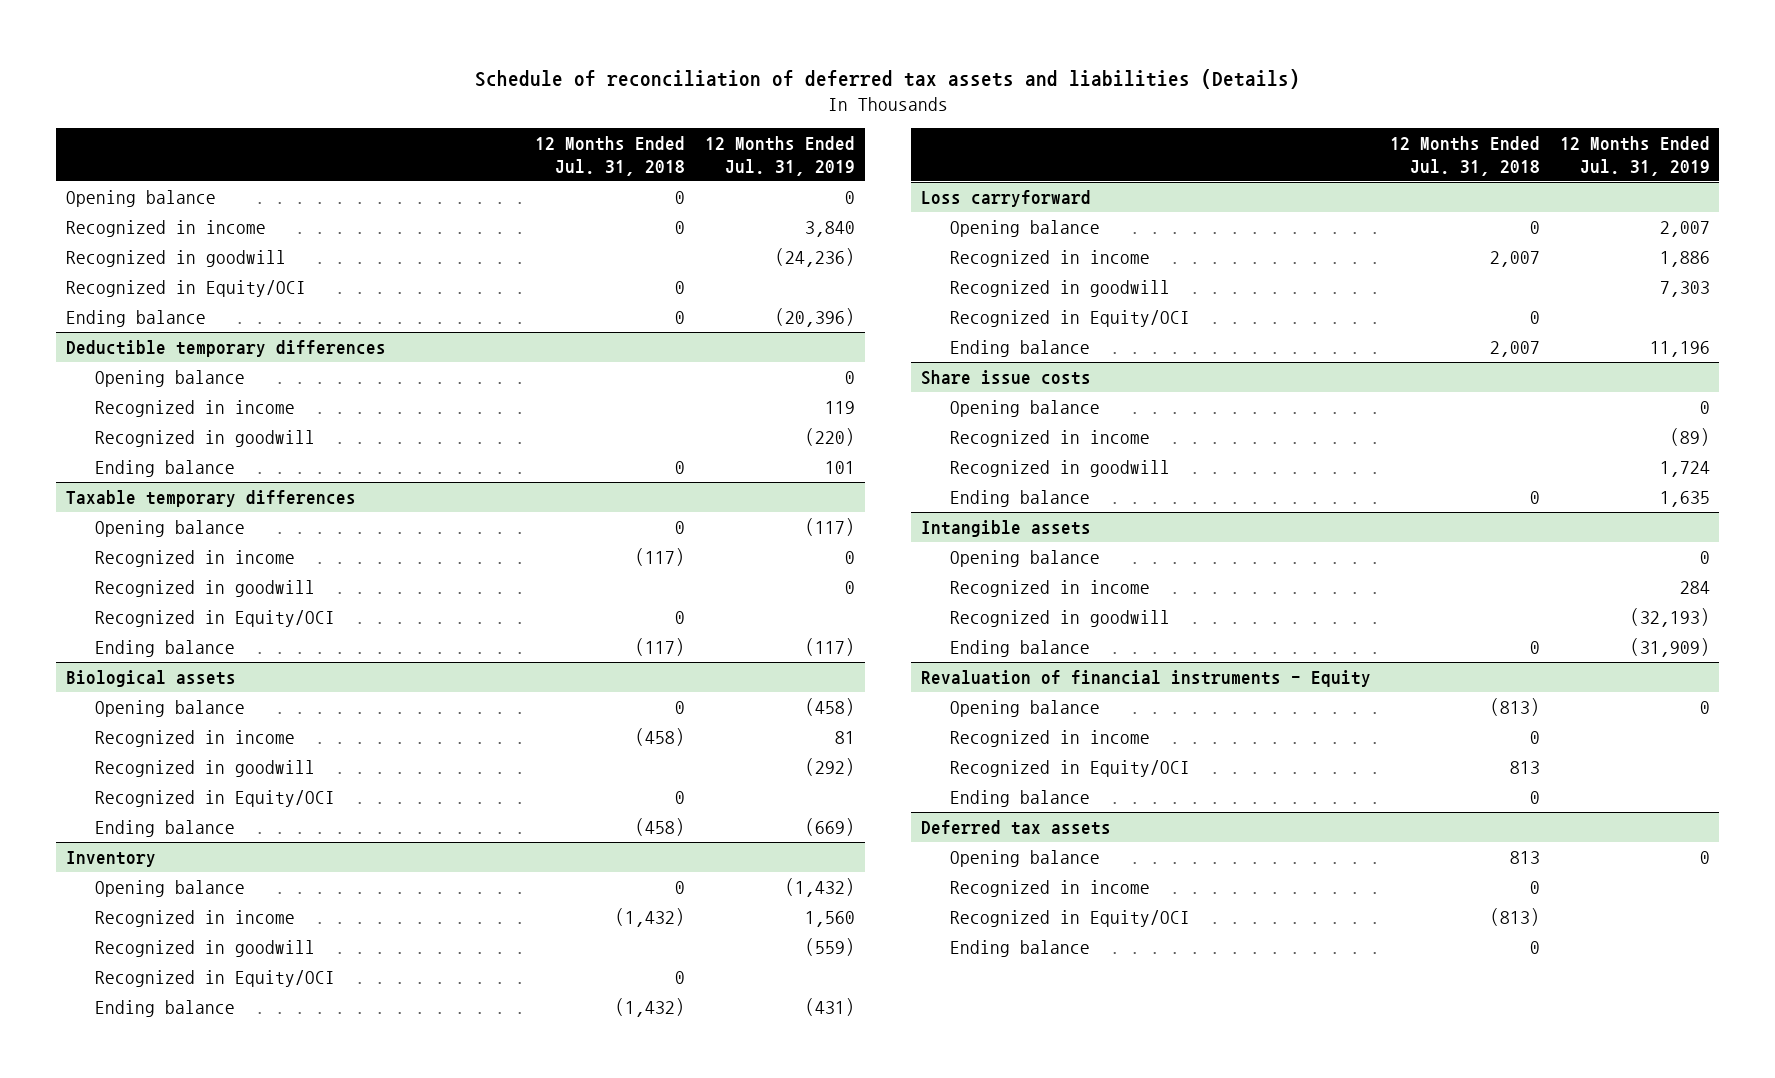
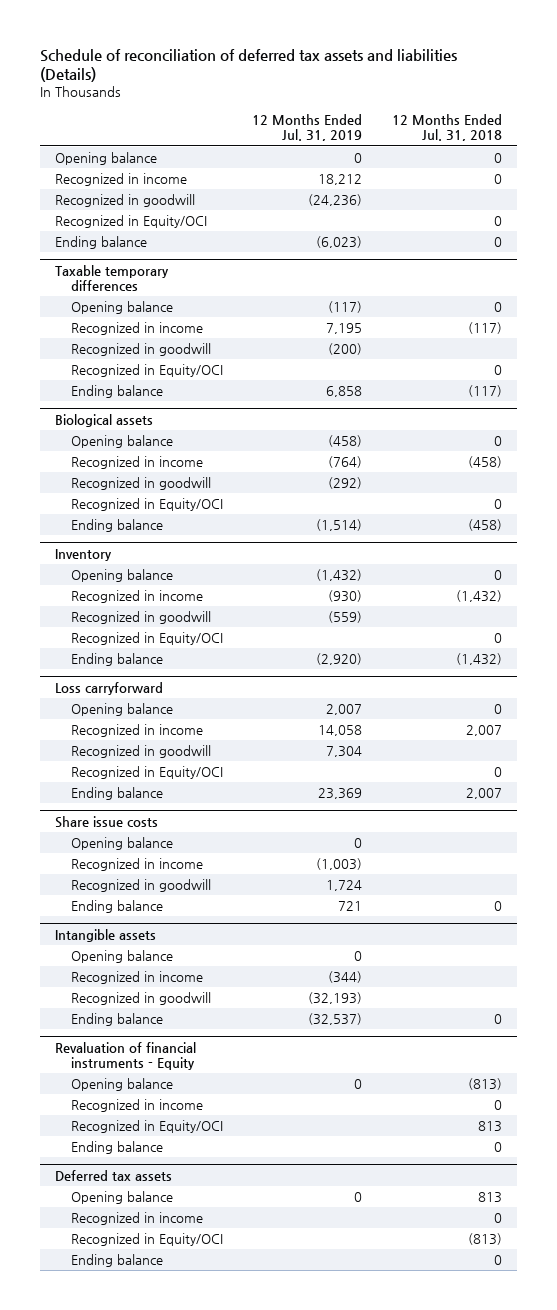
[804,220,855,237] 3,840 -> [318,174,363,186] 18,212
[65,339,386,357] Deductible temporary differences -> none
[95,369,246,387] Opening balance -> none
[95,399,296,417] Recognized in income -> none
[95,429,316,447] Recognized in goodwill -> none
[95,459,236,477] Ending balance -> none
[774,307,855,327] (20,396) -> [316,236,363,249] (6,023)
[844,550,855,564] 0 -> [326,323,363,335] 7,195
[844,580,855,594] 0 -> [328,343,363,356] (200)
[804,637,855,656] (117) -> [326,386,363,398] 6,858
[834,730,855,744] 81 -> [328,456,363,469] (764)
[804,817,855,836] (669) -> [316,519,363,532] (1,514)
[804,910,855,927] 1,560 -> [328,590,363,603] (930)
[804,997,855,1016] (431) -> [316,653,363,666] (2,920)
[1659,250,1710,267] 1,886 -> [318,725,363,737] 14,058
[1659,280,1710,297] 7,303 -> [326,746,363,758] 7,304
[1649,340,1710,357] 11,196 -> [318,788,363,800] 23,369
[1669,427,1710,446] (89) -> [316,858,363,871] (1,003)
[1659,490,1710,507] 1,635 -> [338,901,363,912] 721
[1679,580,1710,594] 284 -> [328,971,363,984] (344)
[1629,637,1710,657] (31,909) -> [308,1013,363,1026] (32,537)

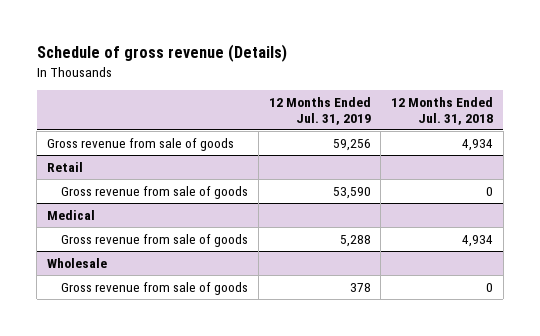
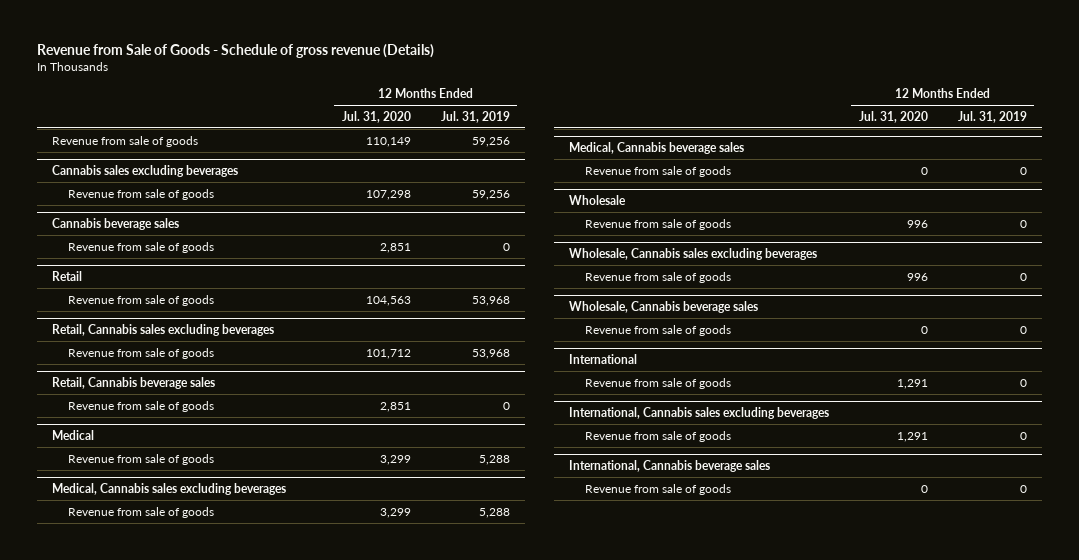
[36,44,287,63] Schedule of gross revenue (Details) -> [36,43,434,58] Revenue from Sale of Goods - Schedule of gross revenue (Details)
[391,96,494,125] 12 Months Ended Jul. 31, 2018 -> none
none -> [341,110,411,123] Jul. 31, 2020
[47,137,235,151] Gross revenue from sale of goods -> [51,135,198,147] Revenue from sale of goods
none -> [51,165,238,178] Cannabis sales excluding beverages
none -> [68,188,215,200] Revenue from sale of goods
none -> [51,218,179,231] Cannabis beverage sales
none -> [68,241,215,253] Revenue from sale of goods
[61,185,249,199] Gross revenue from sale of goods -> [68,294,215,306] Revenue from sale of goods
[332,186,371,199] 53,590 -> [471,295,510,306] 53,968
none -> [51,324,274,337] Retail, Cannabis sales excluding beverages
none -> [68,347,215,359] Revenue from sale of goods
none -> [51,377,215,390] Retail, Cannabis beverage sales
none -> [68,400,215,412] Revenue from sale of goods
[61,233,249,247] Gross revenue from sale of goods -> [68,453,215,465] Revenue from sale of goods
none -> [51,483,286,496] Medical, Cannabis sales excluding beverages
none -> [68,506,215,518] Revenue from sale of goods
none -> [568,142,744,155] Medical, Cannabis beverage sales
none -> [585,165,732,177] Revenue from sale of goods
[61,281,249,295] Gross revenue from sale of goods -> [585,218,732,230] Revenue from sale of goods
[349,282,371,292] 378 -> [1019,219,1027,228] 0
none -> [568,248,817,261] Wholesale, Cannabis sales excluding beverages
none -> [585,271,732,283] Revenue from sale of goods
none -> [568,301,758,314] Wholesale, Cannabis beverage sales
none -> [585,324,732,336] Revenue from sale of goods
none -> [568,354,637,365] International
none -> [585,377,732,389] Revenue from sale of goods
none -> [568,407,829,420] International, Cannabis sales excluding beverages
none -> [585,430,732,442] Revenue from sale of goods
none -> [568,460,770,473] International, Cannabis beverage sales
none -> [585,483,732,495] Revenue from sale of goods

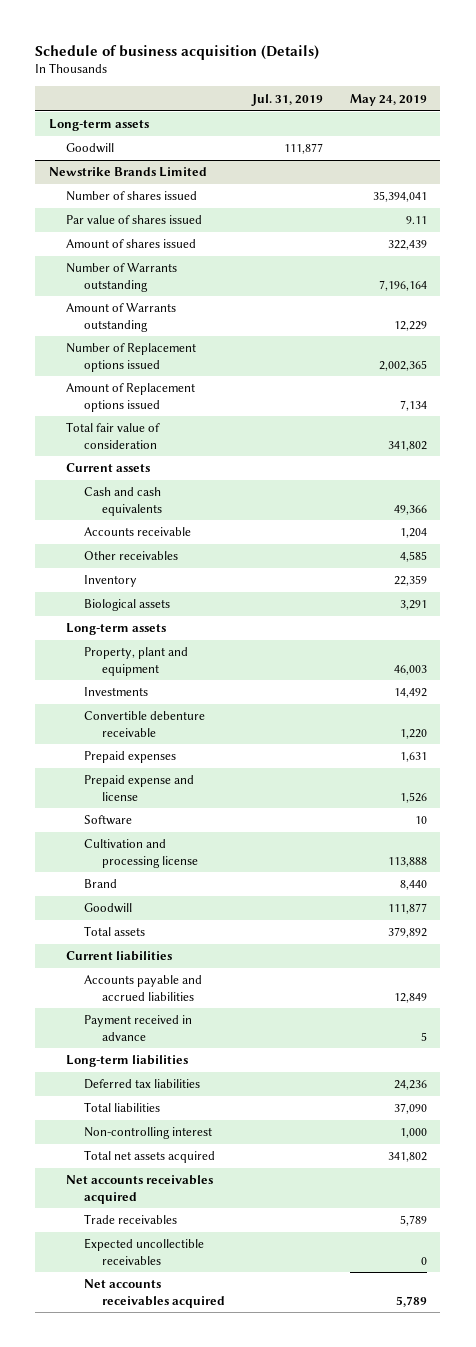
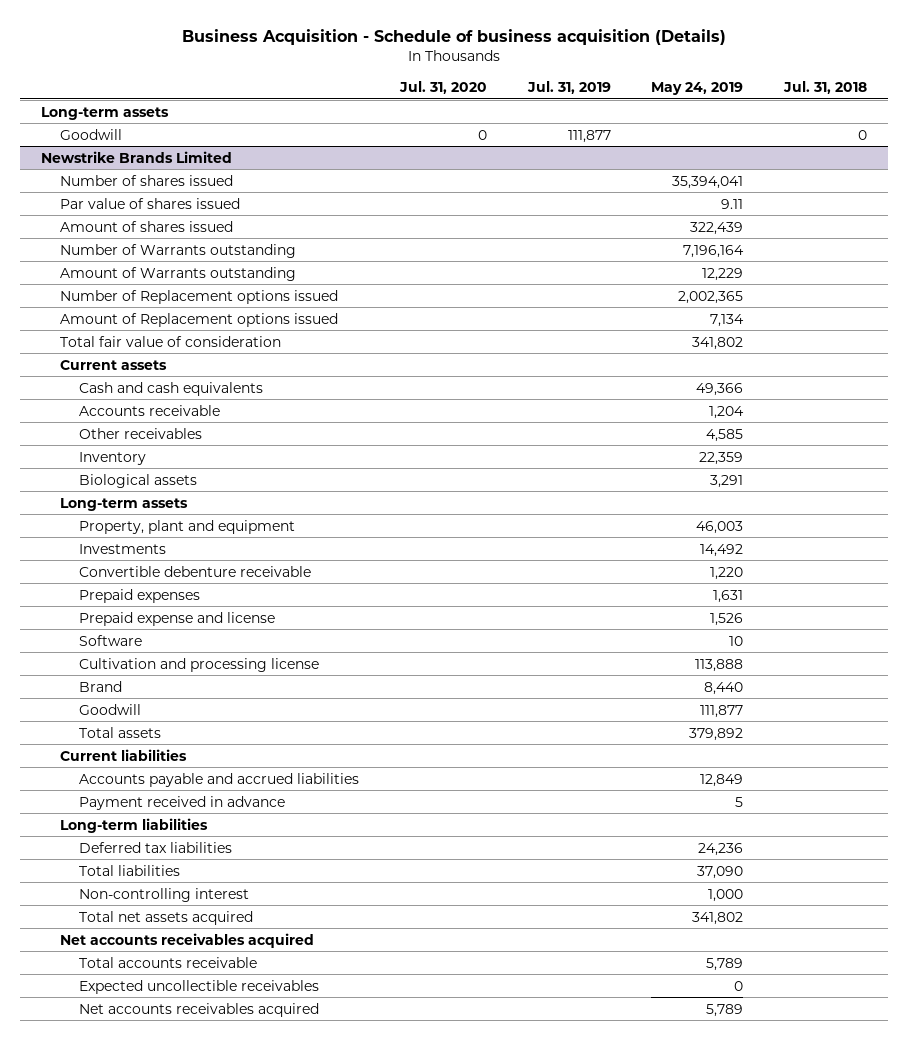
[35,44,320,60] Schedule of business acquisition (Details) -> [182,29,727,46] Business Acquisition - Schedule of business acquisition (Details)
none -> [398,80,487,94] Jul. 31, 2020
none -> [783,80,868,94] Jul. 31, 2018
[84,1214,178,1225] Trade receivables -> [79,956,258,968] Total accounts receivable

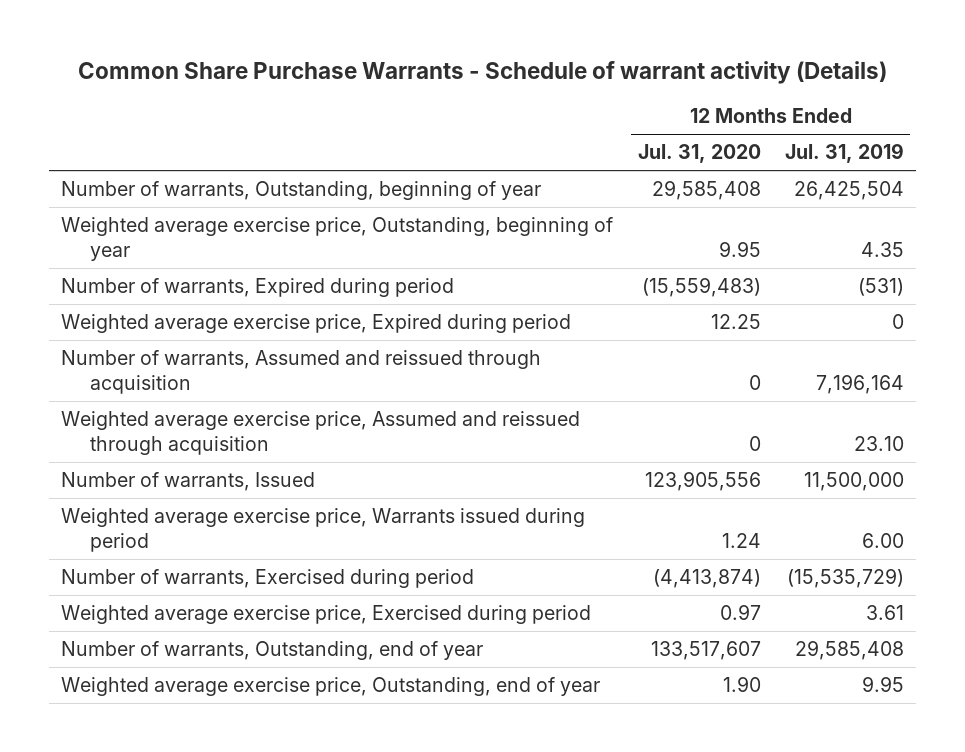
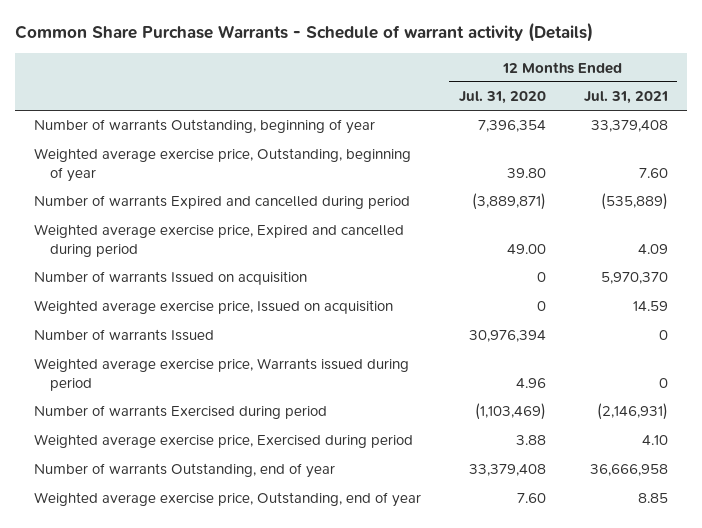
[785,143,905,164] Jul. 31, 2019 -> none
none -> [583,91,668,105] Jul. 31, 2021
[61,350,542,394] Number of warrants, Assumed and reissued through acquisition -> none
[61,411,581,455] Weighted average exercise price, Assumed and reissued through acquisition -> none
[61,181,542,201] Number of warrants, Outstanding, beginning of year -> [34,119,376,135] Number of warrants Outstanding, beginning of year
[651,180,761,201] 29,585,408 -> [477,120,546,133] 7,396,354
[718,240,761,257] 9.95 -> [506,168,546,179] 39.80
[61,278,455,298] Number of warrants, Expired during period -> [34,195,411,210] Number of warrants Expired and cancelled during period
[641,277,761,298] (15,559,483) -> [471,193,546,211] (3,889,871)
[61,314,572,334] Weighted average exercise price, Expired during period -> [34,224,405,258] Weighted average exercise price, Expired and cancelled during period
[710,314,761,330] 12.25 -> [506,244,546,255] 49.00
none -> [34,271,308,286] Number of warrants Issued on acquisition
none -> [34,300,394,315] Weighted average exercise price, Issued on acquisition
[61,472,316,492] Number of warrants, Issued -> [34,329,215,342] Number of warrants Issued
[644,471,761,492] 123,905,556 -> [468,330,546,343] 30,976,394
[721,532,761,548] 1.24 -> [515,378,546,389] 4.96
[61,569,475,589] Number of warrants, Exercised during period -> [34,405,328,420] Number of warrants Exercised during period
[652,569,761,589] (4,413,874) -> [474,403,546,421] (1,103,469)
[719,604,761,621] 0.97 -> [515,435,546,446] 3.88
[61,641,484,661] Number of warrants, Outstanding, end of year -> [34,463,336,479] Number of warrants Outstanding, end of year
[650,641,761,661] 133,517,607 -> [468,464,546,477] 33,379,408
[722,676,761,693] 1.90 -> [516,493,546,504] 7.60

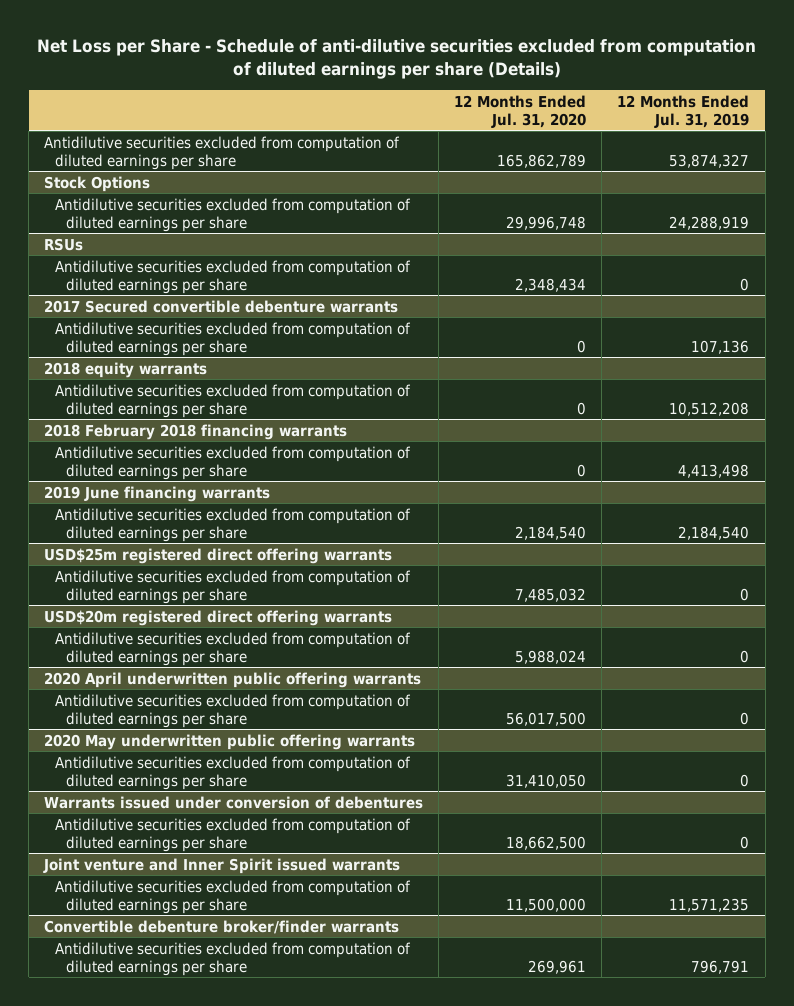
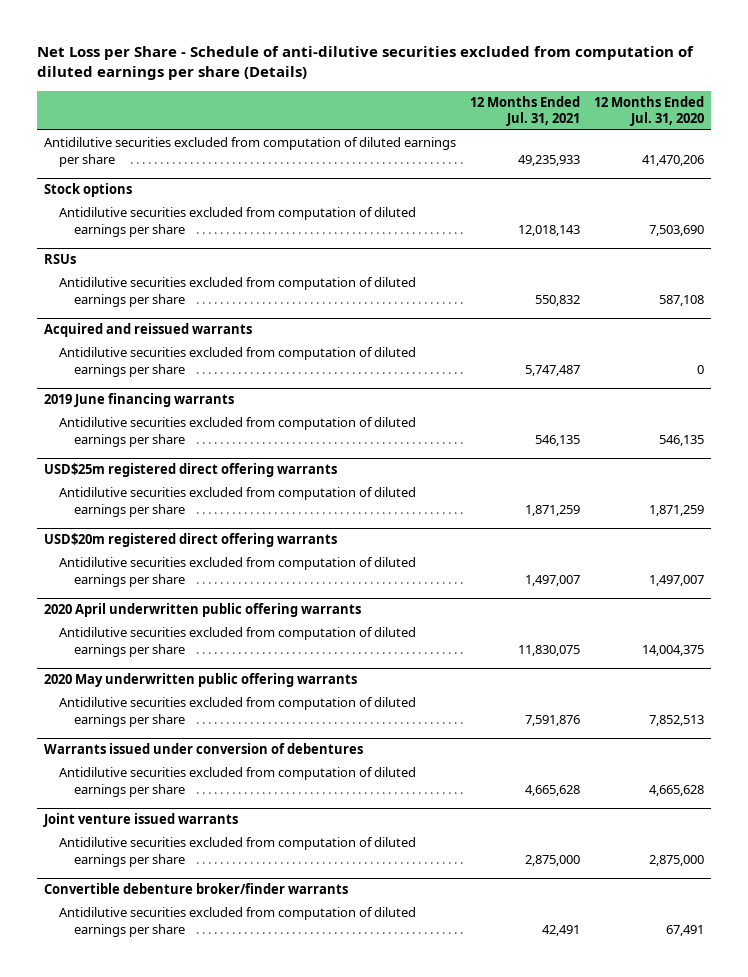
[617,94,750,128] 12 Months Ended Jul. 31, 2019 -> none
none -> [470,95,581,127] 12 Months Ended Jul. 31, 2021
[497,153,587,168] 165,862,789 -> [642,154,705,166] 41,470,206
[44,175,151,192] Stock Options -> [43,183,132,198] Stock options
[506,215,587,230] 29,996,748 -> [649,224,705,236] 7,503,690
[44,299,399,313] 2017 Secured convertible debenture warrants -> none
[55,321,412,356] Antidilutive securities excluded from computation of diluted earnings per share -> none
[44,361,208,378] 2018 equity warrants -> none
[55,383,412,418] Antidilutive securities excluded from computation of diluted earnings per share -> none
[44,423,348,440] 2018 February 2018 financing warrants -> none
[515,277,587,292] 2,348,434 -> [659,294,705,306] 587,108
none -> [43,323,252,338] Acquired and reissued warrants
[515,525,587,540] 2,184,540 -> [659,434,705,446] 546,135
[515,587,587,602] 7,485,032 -> [649,504,705,516] 1,871,259
[515,649,587,664] 5,988,024 -> [649,574,705,586] 1,497,007
[506,711,587,726] 56,017,500 -> [642,644,705,656] 14,004,375
[506,773,587,788] 31,410,050 -> [649,714,705,726] 7,852,513
[506,835,587,850] 18,662,500 -> [649,784,705,796] 4,665,628
[43,857,401,874] Joint venture and Inner Spirit issued warrants -> [42,813,238,828] Joint venture issued warrants
[506,897,587,912] 11,500,000 -> [649,854,705,866] 2,875,000
[528,959,587,974] 269,961 -> [666,924,705,936] 67,491

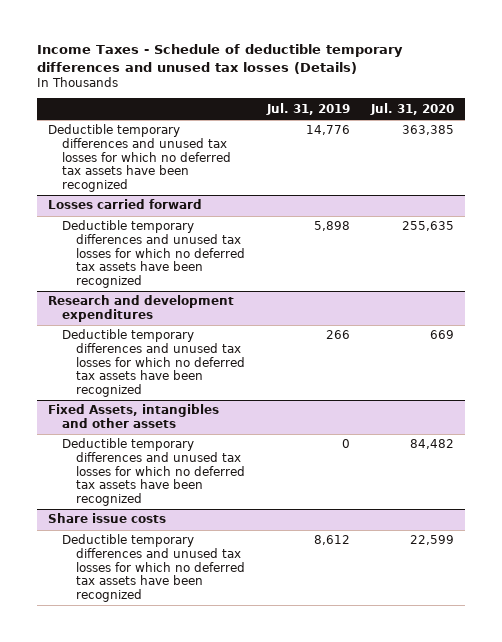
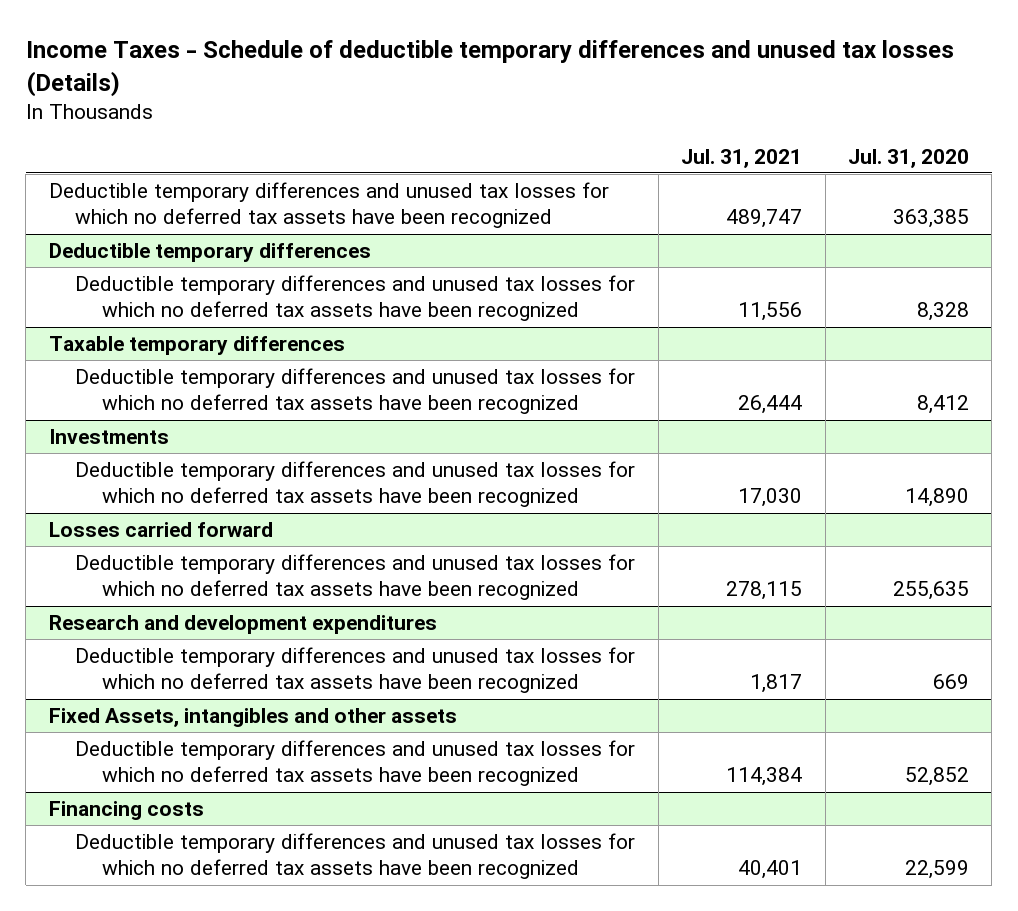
[265,102,350,115] Jul. 31, 2019 -> none
none -> [681,148,803,168] Jul. 31, 2021
none -> [48,242,371,262] Deductible temporary differences
none -> [75,274,636,322] Deductible temporary differences and unused tax losses for which no deferred tax assets have been recognized
none -> [48,335,345,355] Taxable temporary differences
none -> [75,367,636,415] Deductible temporary differences and unused tax losses for which no deferred tax assets have been recognized
none -> [48,428,169,444] Investments
none -> [75,460,636,508] Deductible temporary differences and unused tax losses for which no deferred tax assets have been recognized
[410,439,455,450] 84,482 -> [904,767,969,787] 52,852
[47,513,166,524] Share issue costs -> [48,800,204,820] Financing costs

